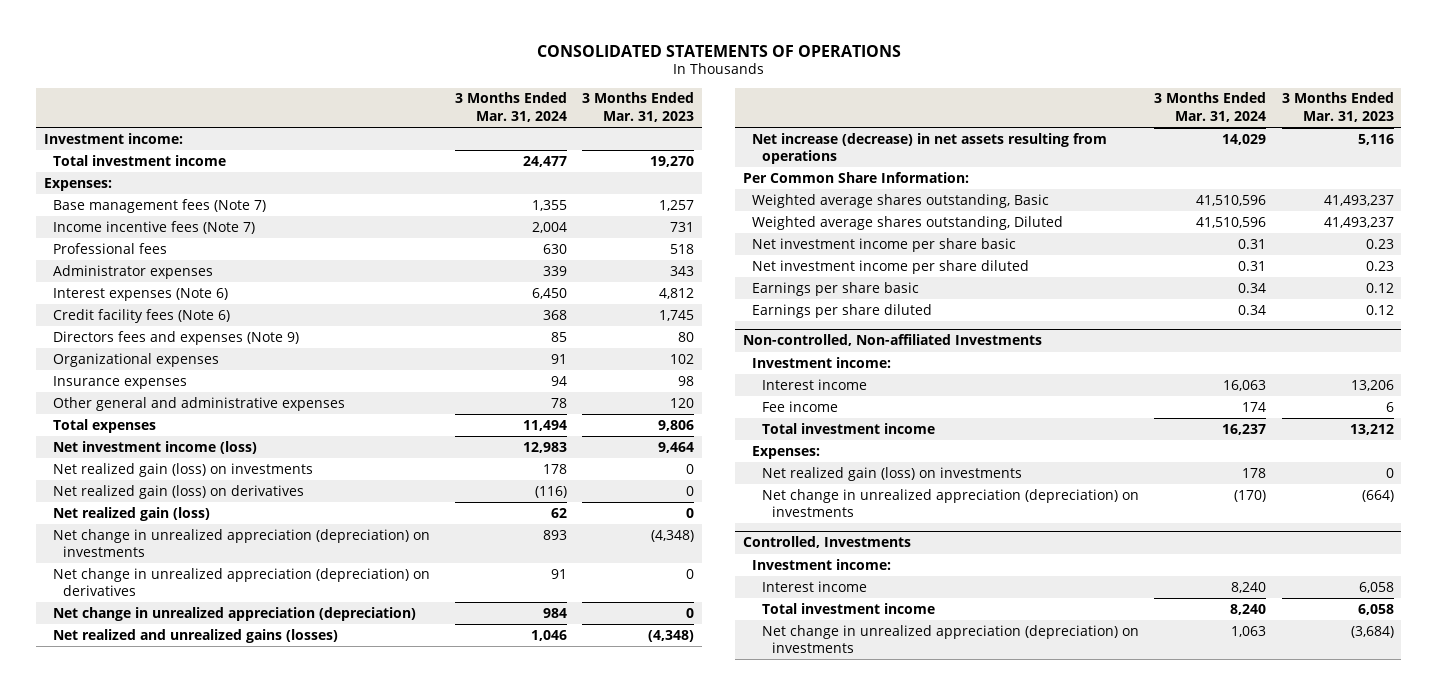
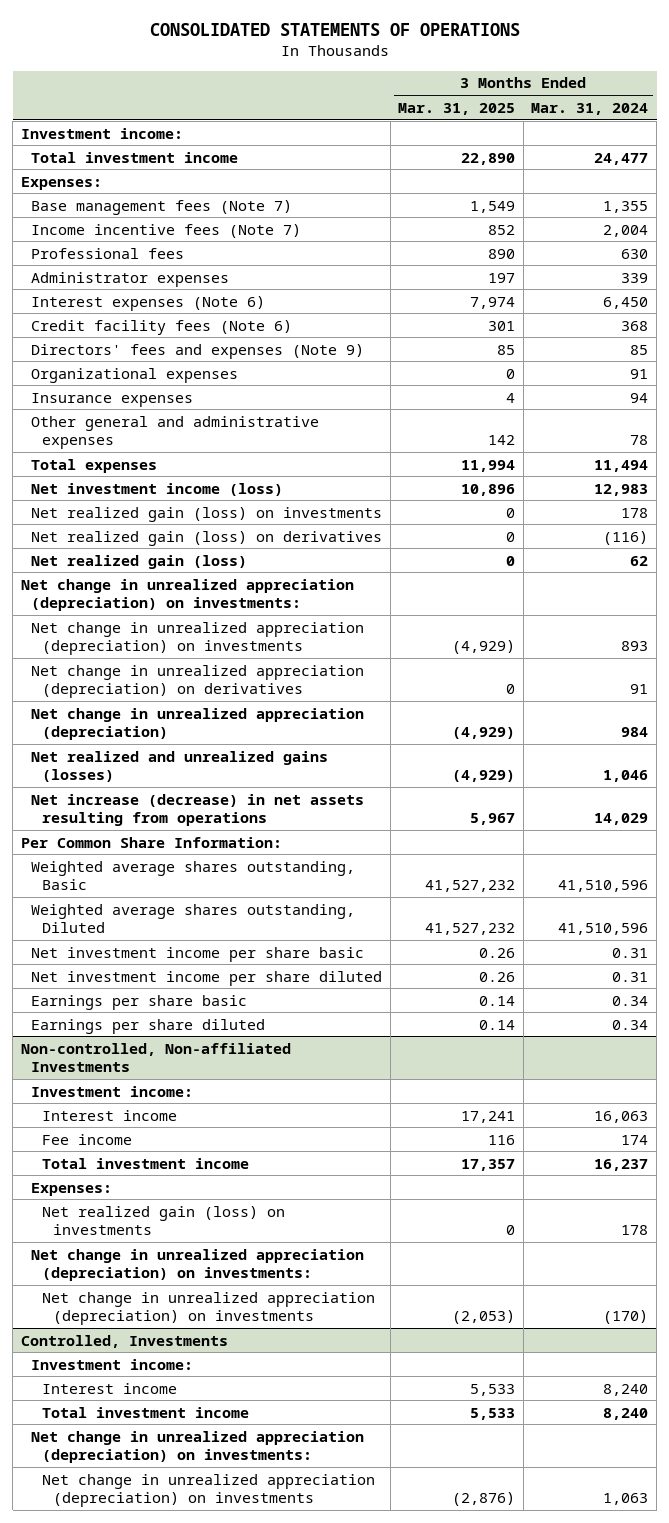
[582,92,695,122] 3 Months Ended Mar. 31, 2023 -> none
none -> [398,102,516,115] Mar. 31, 2025
[53,330,300,345] Directors fees and expenses (Note 9) -> [31,343,365,359] Directors' fees and expenses (Note 9)
none -> [20,578,354,612] Net change in unrealized appreciation (depreciation) on investments:
none -> [31,1248,365,1282] Net change in unrealized appreciation (depreciation) on investments:
none -> [31,1430,365,1464] Net change in unrealized appreciation (depreciation) on investments:

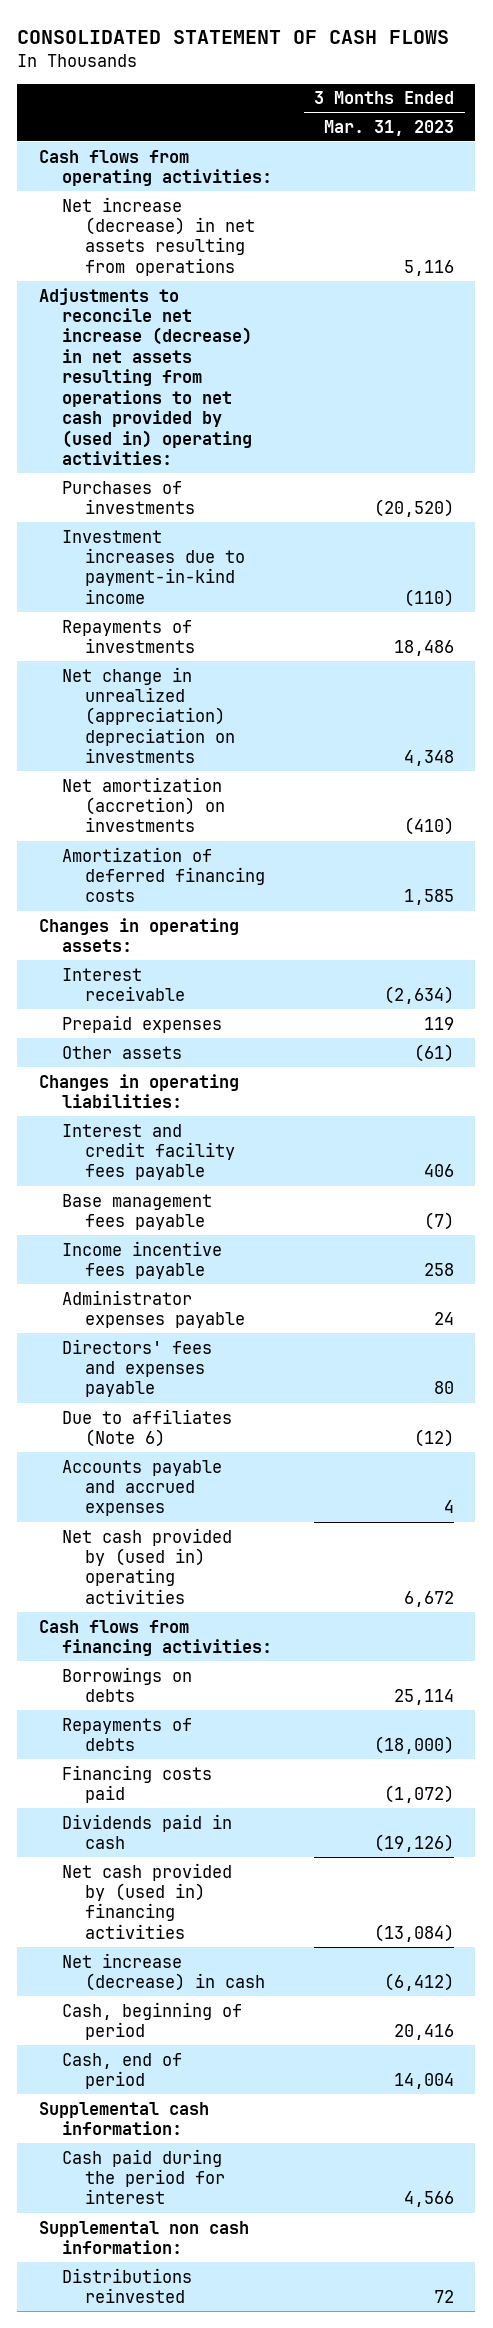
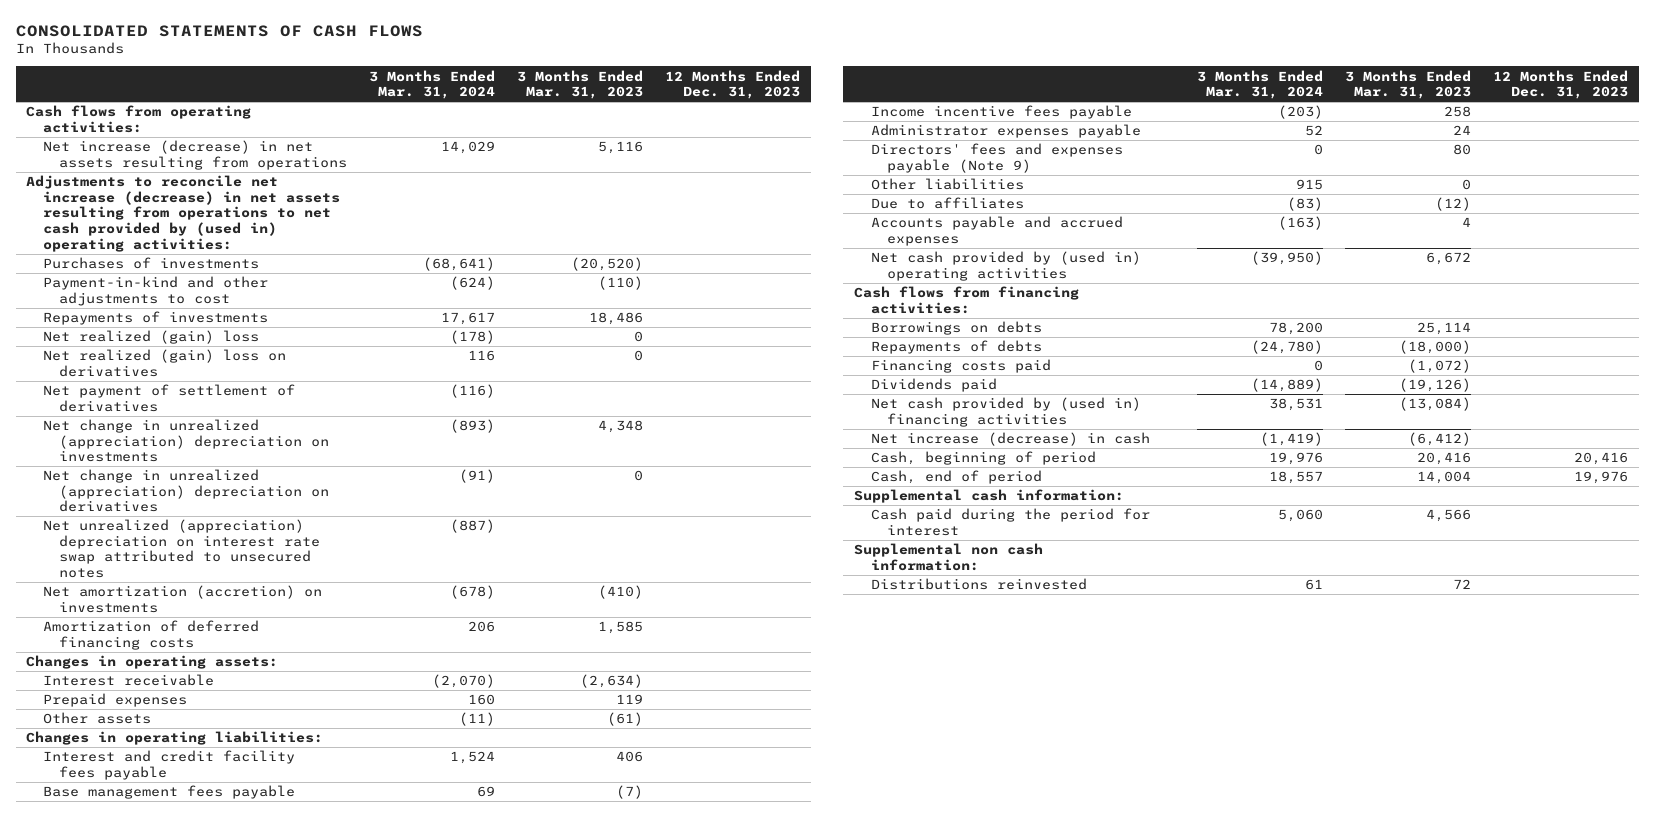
[17,29,450,44] CONSOLIDATED STATEMENT OF CASH FLOWS -> [15,24,423,37] CONSOLIDATED STATEMENTS OF CASH FLOWS
none -> [369,69,496,100] 3 Months Ended Mar. 31, 2024
none -> [664,69,800,100] 12 Months Ended Dec. 31, 2023
[61,529,245,604] Investment increases due to payment-in-kind income -> none
none -> [42,276,268,306] Payment-in-kind and other adjustments to cost
none -> [42,330,259,345] Net realized (gain) loss
none -> [42,349,286,377] Net realized (gain) loss on derivatives
none -> [42,384,295,412] Net payment of settlement of derivatives
none -> [42,469,330,513] Net change in unrealized (appreciation) depreciation on derivatives
none -> [42,519,321,579] Net unrealized (appreciation) depreciation on interest rate swap attributed to unsecured notes
[61,1338,212,1398] Directors' fees and expenses payable -> [870,143,1123,173] Directors' fees and expenses payable (Note 9)
none -> [870,178,1024,191] Other liabilities
[61,1408,232,1447] Due to affiliates (Note 6) -> [870,197,1024,210] Due to affiliates
[61,1813,232,1849] Dividends paid in cash -> [870,378,997,393] Dividends paid

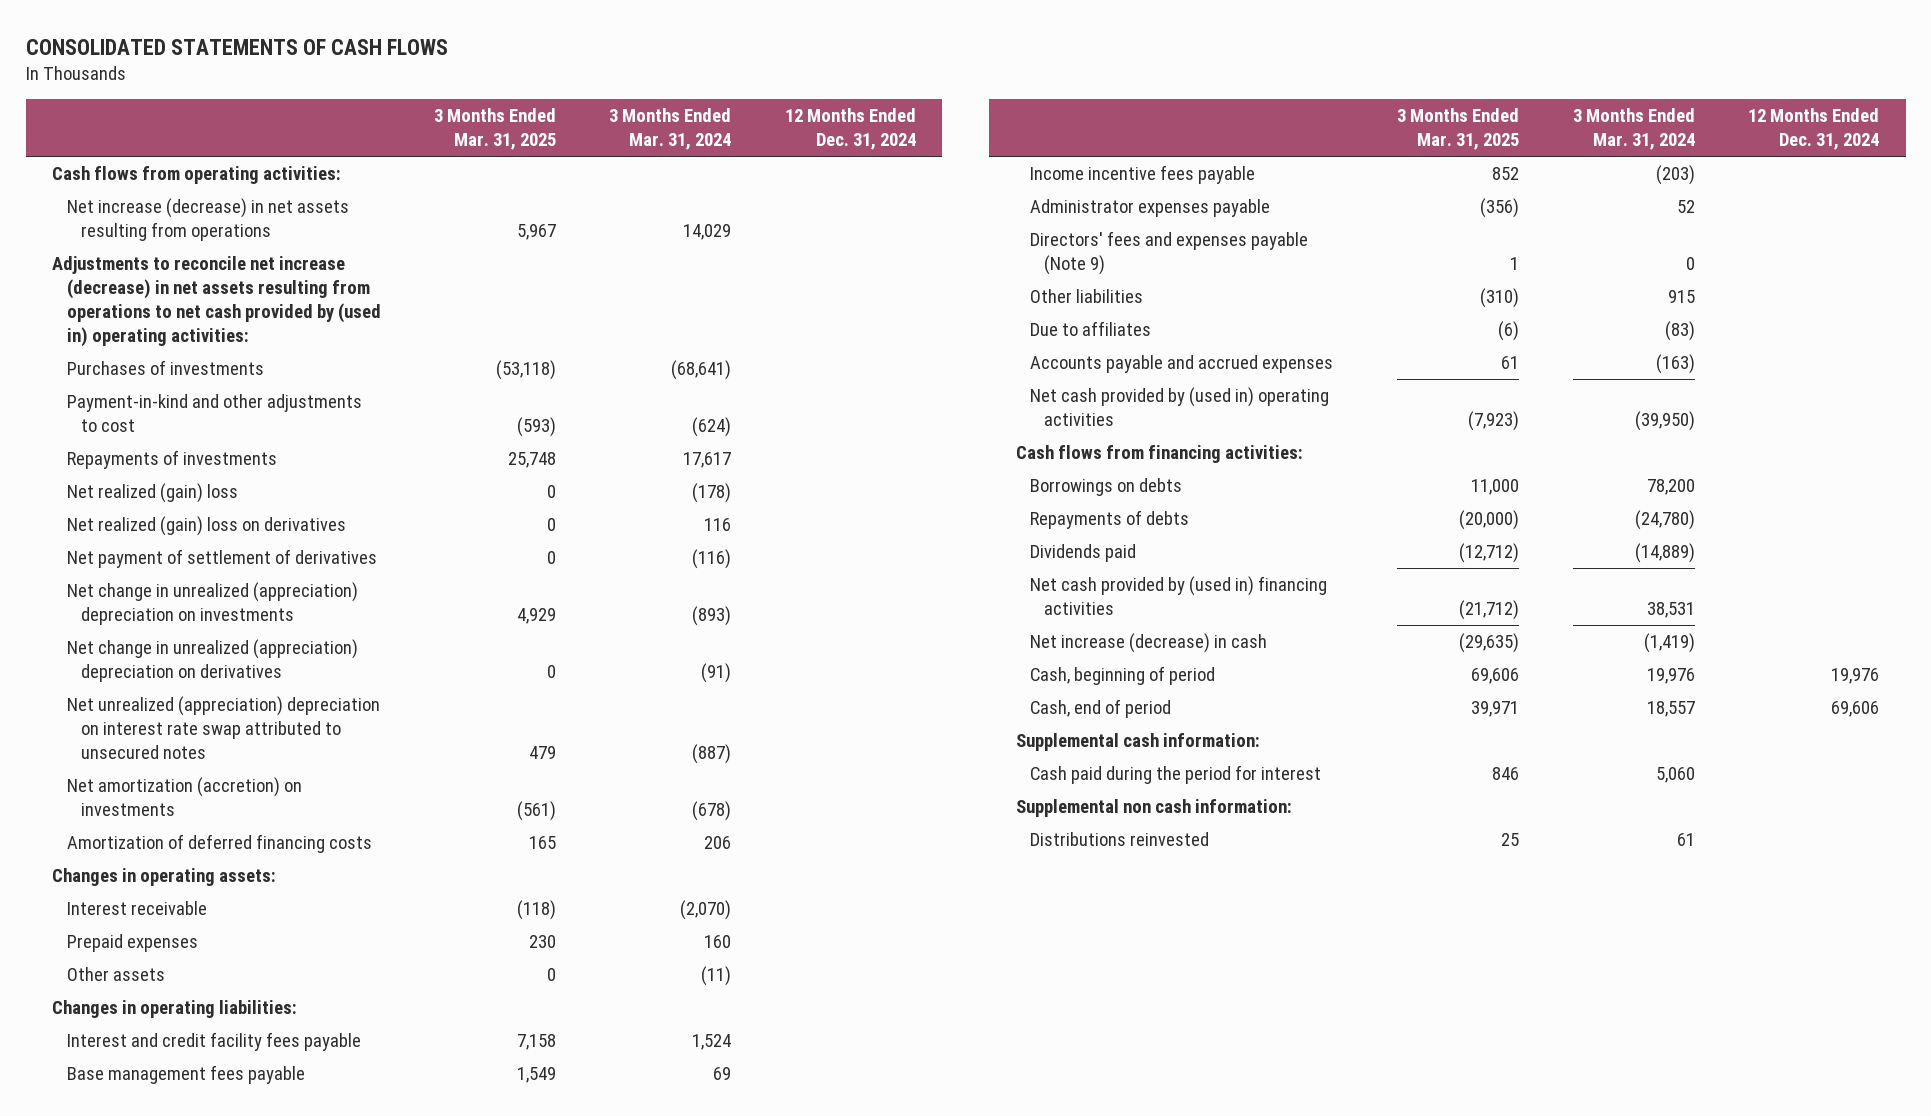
[517,69,644,100] 3 Months Ended Mar. 31, 2023 -> none
[664,69,800,100] 12 Months Ended Dec. 31, 2023 -> none
none -> [433,108,556,151] 3 Months Ended Mar. 31, 2025
none -> [784,108,916,151] 12 Months Ended Dec. 31, 2024
[870,359,1051,374] Financing costs paid -> none

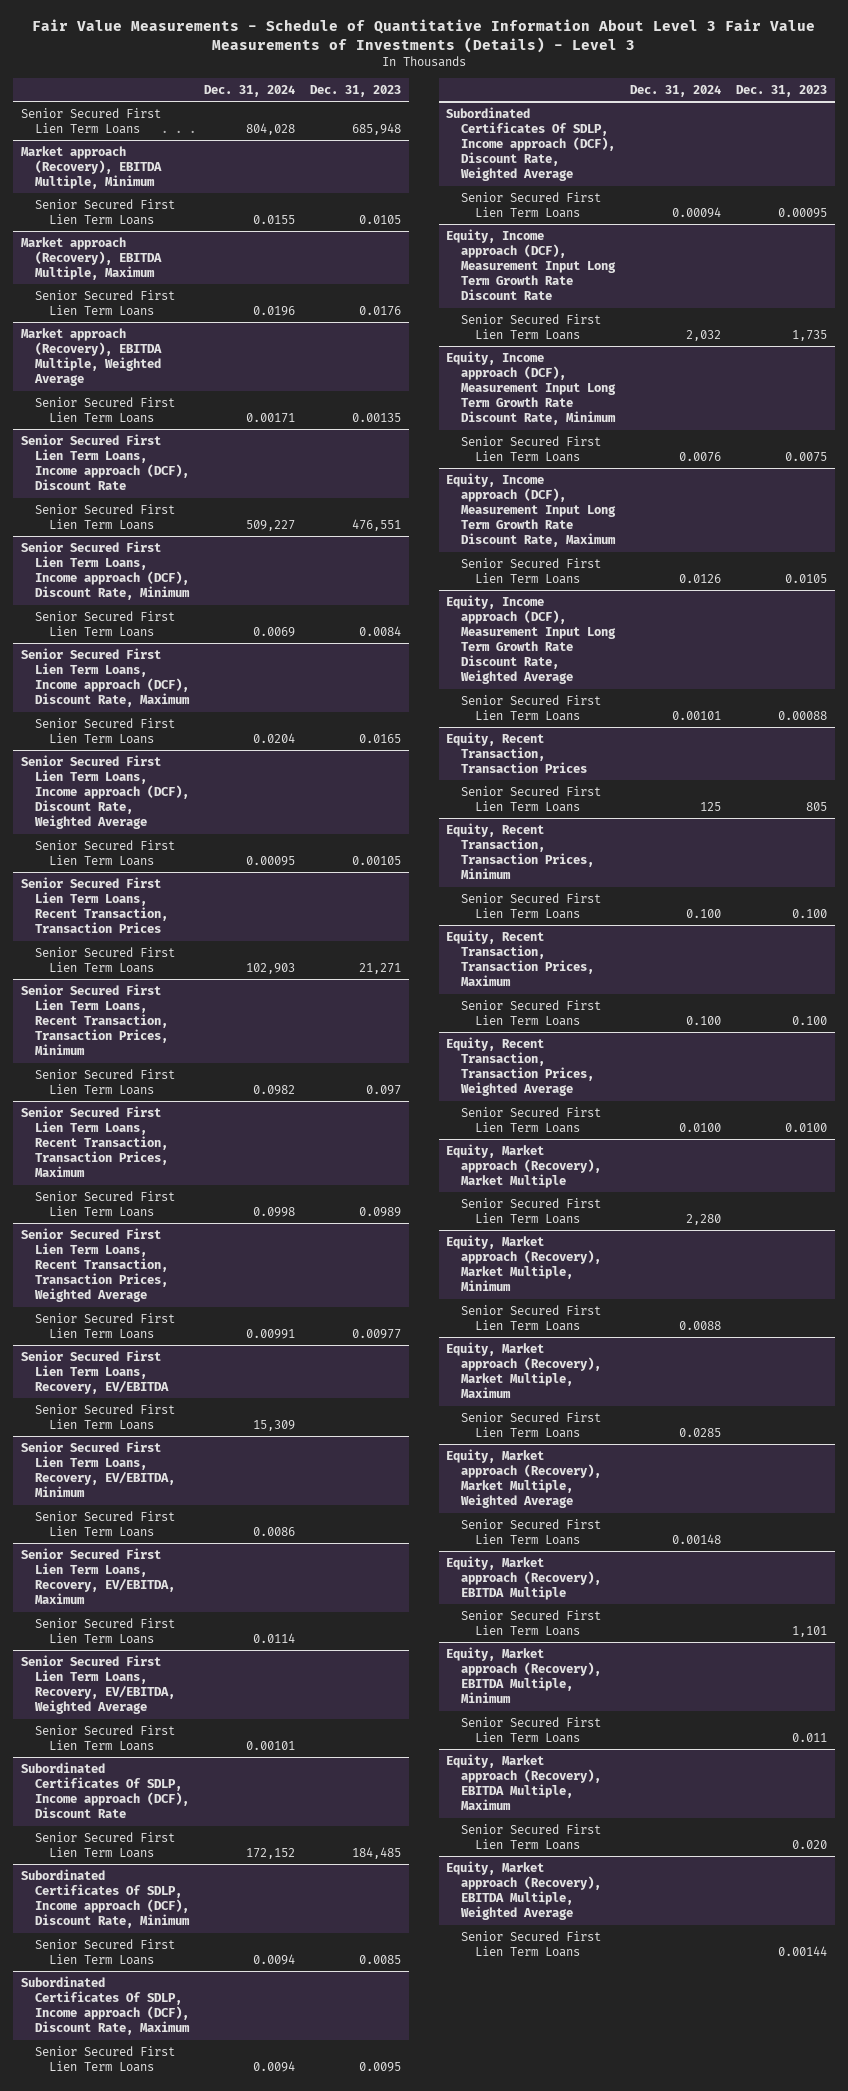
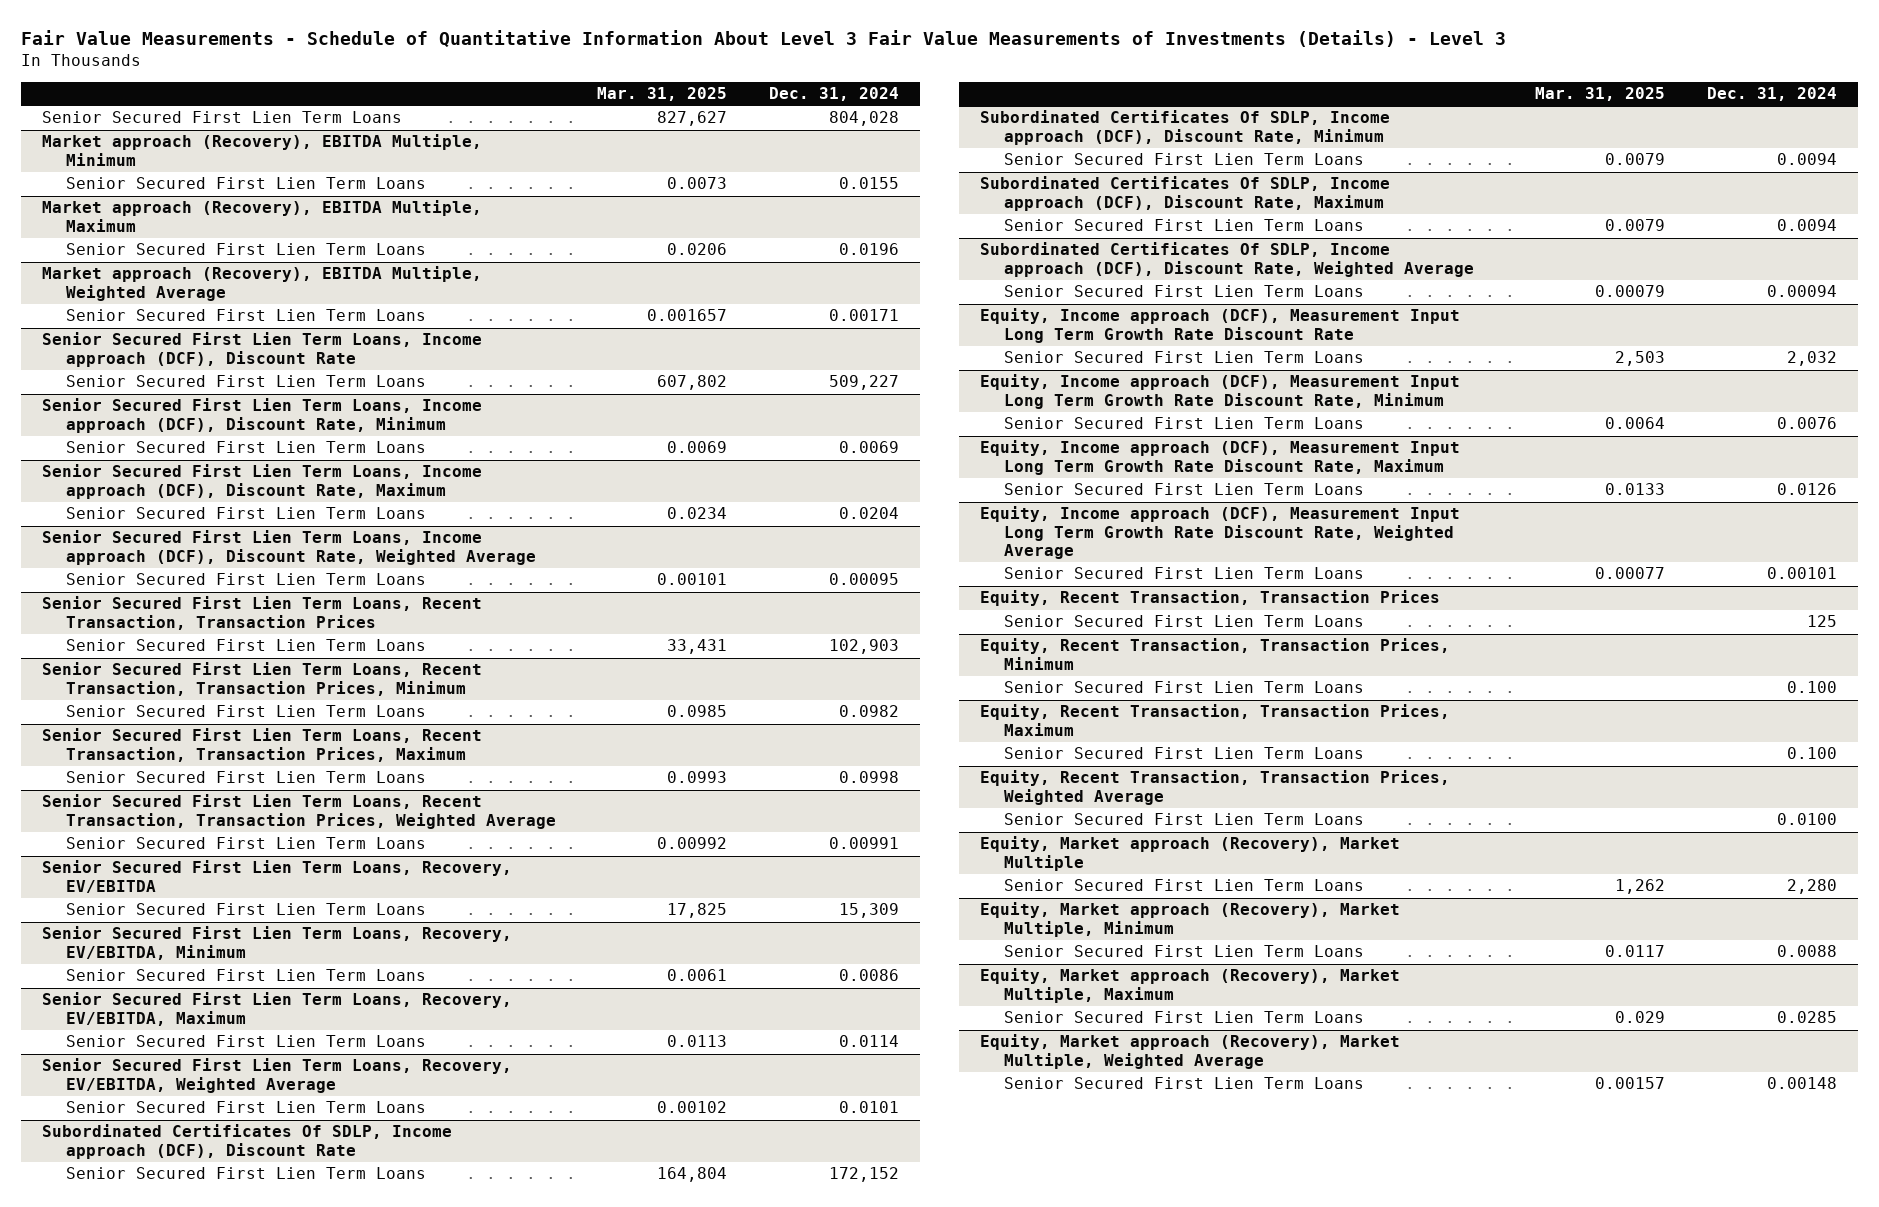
[310,84,402,97] Dec. 31, 2023 -> none
none -> [597,87,728,102] Mar. 31, 2025
[245,1740,295,1750] 0.00101 -> [838,1101,899,1114] 0.0101
[446,1555,601,1601] Equity, Market approach (Recovery), EBITDA Multiple -> none
[460,1609,601,1636] Senior Secured First Lien Term Loans -> none
[446,1646,601,1704] Equity, Market approach (Recovery), EBITDA Multiple, Minimum -> none
[460,1716,601,1743] Senior Secured First Lien Term Loans -> none
[446,1753,601,1811] Equity, Market approach (Recovery), EBITDA Multiple, Maximum -> none
[460,1823,601,1850] Senior Secured First Lien Term Loans -> none
[446,1860,601,1921] Equity, Market approach (Recovery), EBITDA Multiple, Weighted Average -> none
[460,1930,601,1957] Senior Secured First Lien Term Loans -> none

